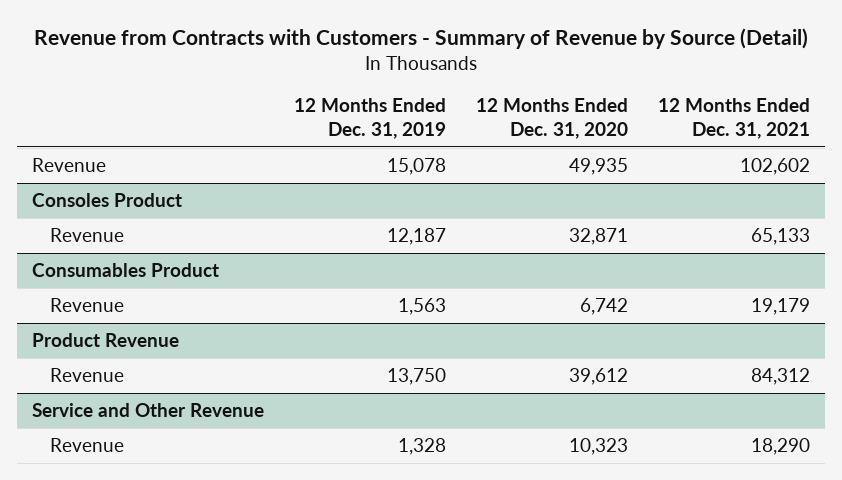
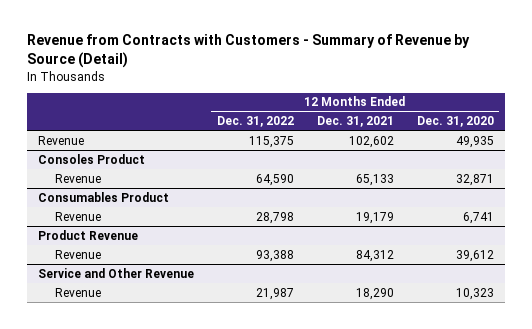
[294,98,447,139] 12 Months Ended Dec. 31, 2019 -> none
none -> [216,116,294,128] Dec. 31, 2022
[580,298,629,316] 6,742 -> [462,211,494,224] 6,741

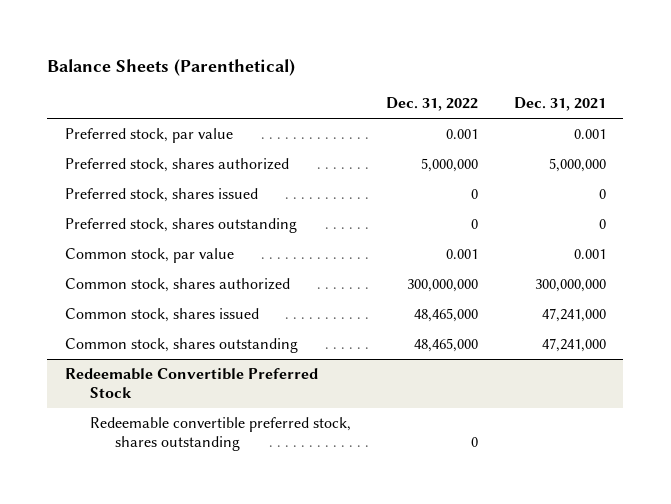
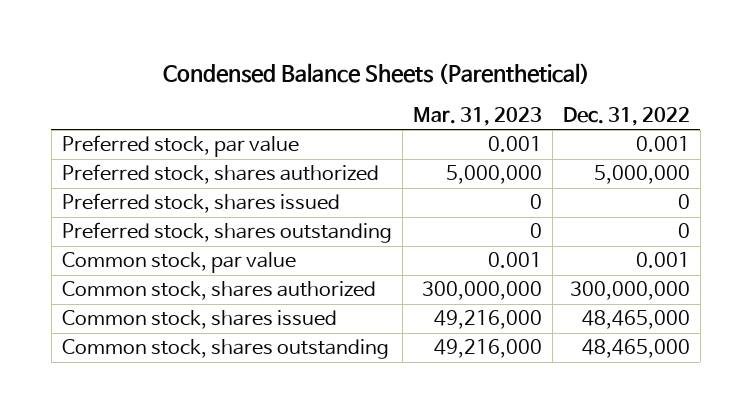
[47,58,296,76] Balance Sheets (Parenthetical) -> [162,63,590,85] Condensed Balance Sheets (Parenthetical)
[513,97,606,112] Dec. 31, 2021 -> none
none -> [412,106,542,126] Mar. 31, 2023
[65,368,319,399] Redeemable Convertible Preferred Stock -> none
[89,417,351,452] Redeemable convertible preferred stock, shares outstanding -> none

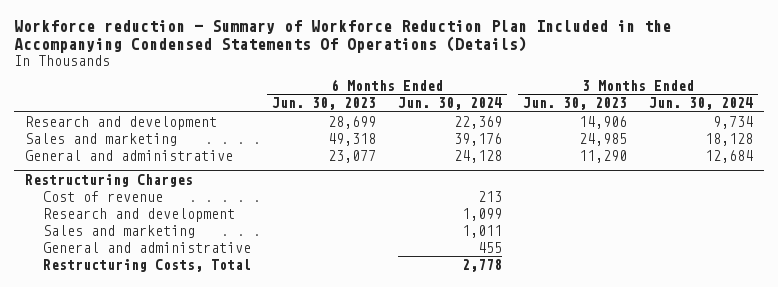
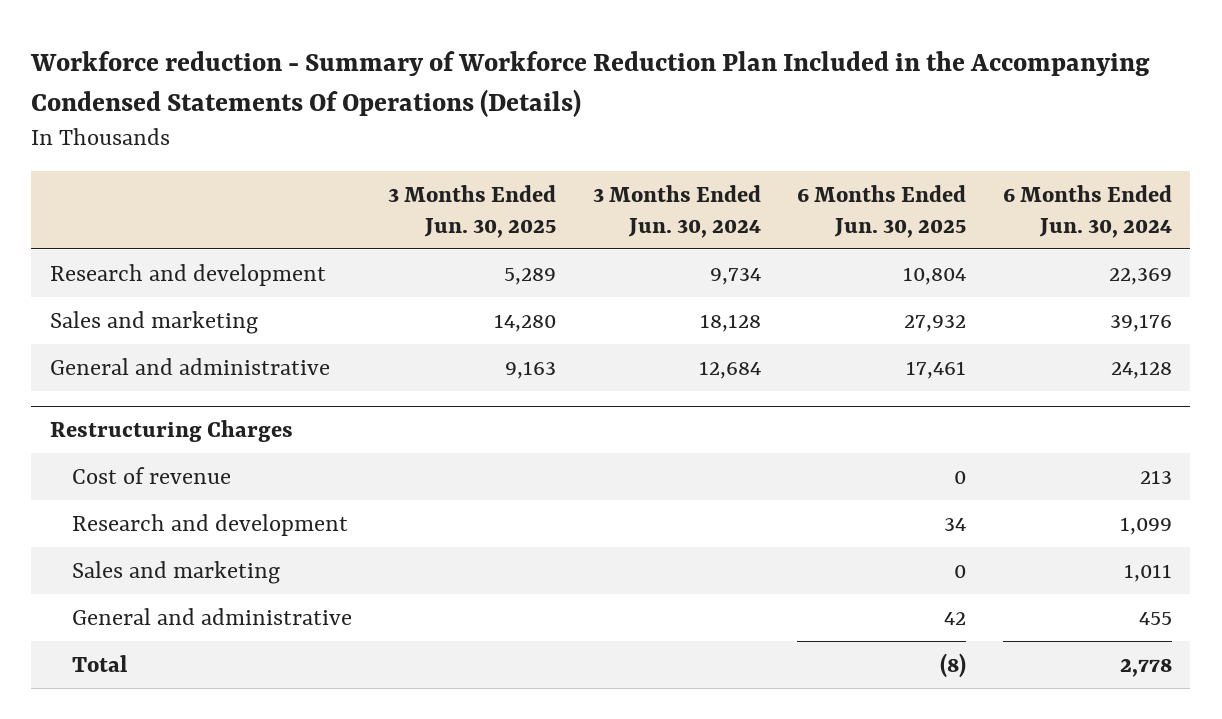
[272,97,377,111] Jun. 30, 2023 -> none
[523,97,628,111] Jun. 30, 2023 -> none
none -> [388,184,557,238] 3 Months Ended Jun. 30, 2025
none -> [797,184,967,238] 6 Months Ended Jun. 30, 2025
[42,258,251,272] Restructuring Costs, Total -> [71,654,127,672] Total

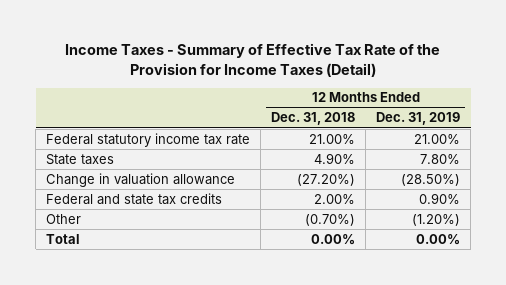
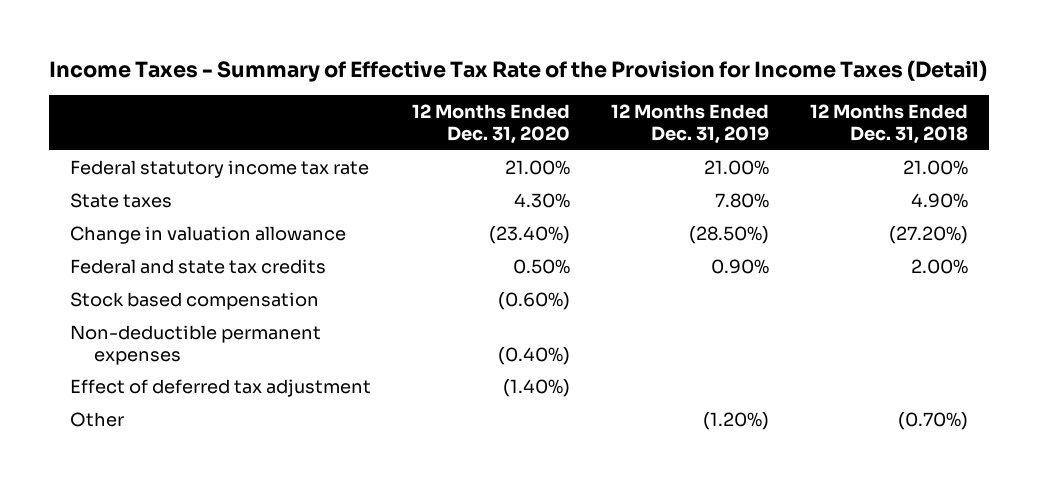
none -> [411,104,570,144] 12 Months Ended Dec. 31, 2020
none -> [69,291,319,310] Stock based compensation
none -> [69,324,321,365] Non-deductible permanent expenses
none -> [69,378,371,397] Effect of deferred tax adjustment
[46,233,81,244] Total -> none

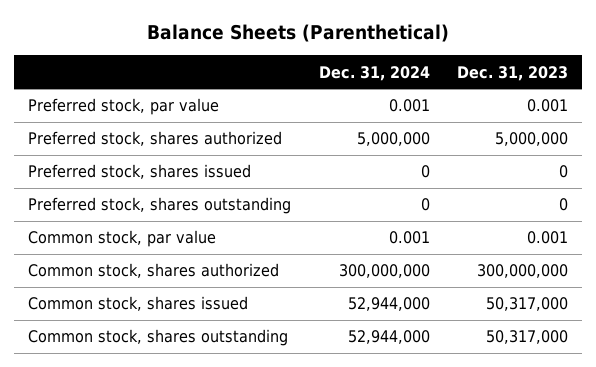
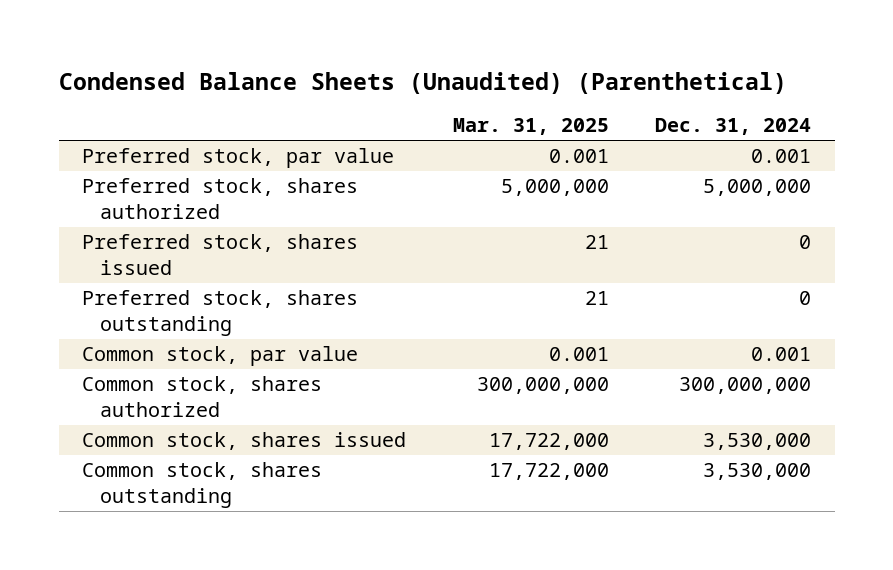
[147,24,450,43] Balance Sheets (Parenthetical) -> [58,71,787,94] Condensed Balance Sheets (Unaudited) (Parenthetical)
[457,65,569,81] Dec. 31, 2023 -> none
none -> [452,118,609,136] Mar. 31, 2025
[347,297,430,312] 52,944,000 -> [703,433,812,451] 3,530,000
[347,330,430,345] 52,944,000 -> [703,463,812,481] 3,530,000

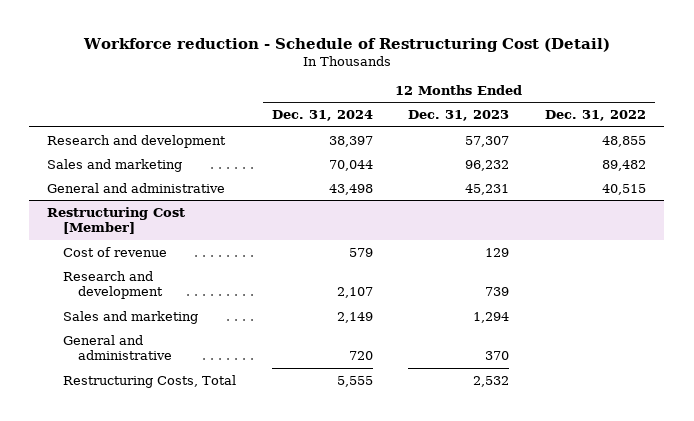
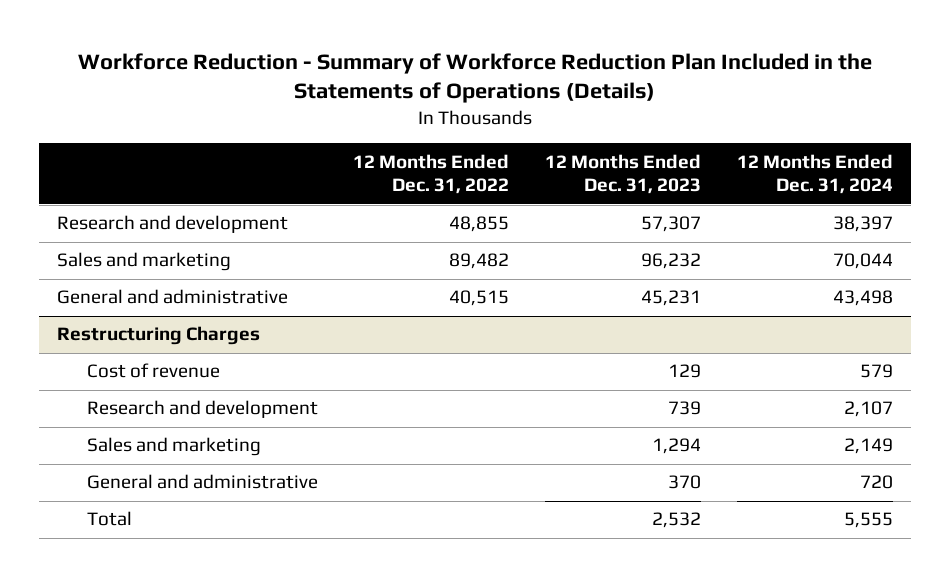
[82,37,610,52] Workforce reduction - Schedule of Restructuring Cost (Detail) -> [77,52,872,104] Workforce Reduction - Summary of Workforce Reduction Plan Included in the Statements of Operations (Details)
[47,206,186,235] Restructuring Cost [Member] -> [56,326,260,346] Restructuring Charges
[62,374,236,388] Restructuring Costs, Total -> [86,511,132,527] Total

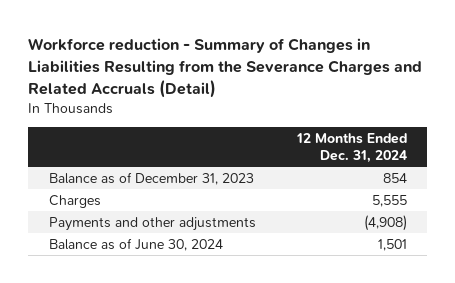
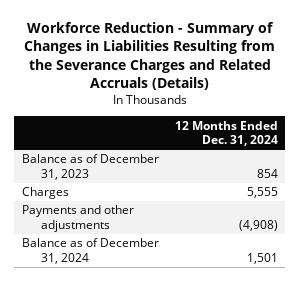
[28,38,423,98] Workforce reduction - Summary of Changes in Liabilities Resulting from the Severance Charges and Related Accruals (Detail) -> [23,21,275,91] Workforce Reduction - Summary of Changes in Liabilities Resulting from the Severance Charges and Related Accruals (Details)
[48,237,223,251] Balance as of June 30, 2024 -> [22,238,160,264] Balance as of December 31, 2024

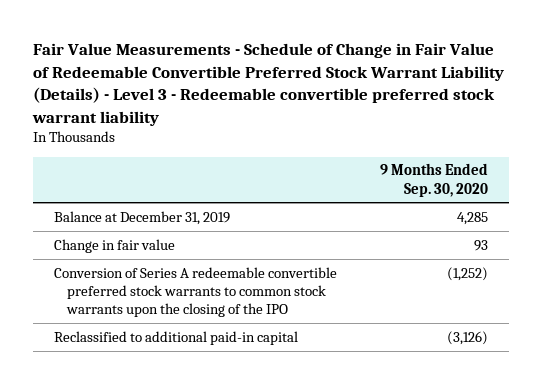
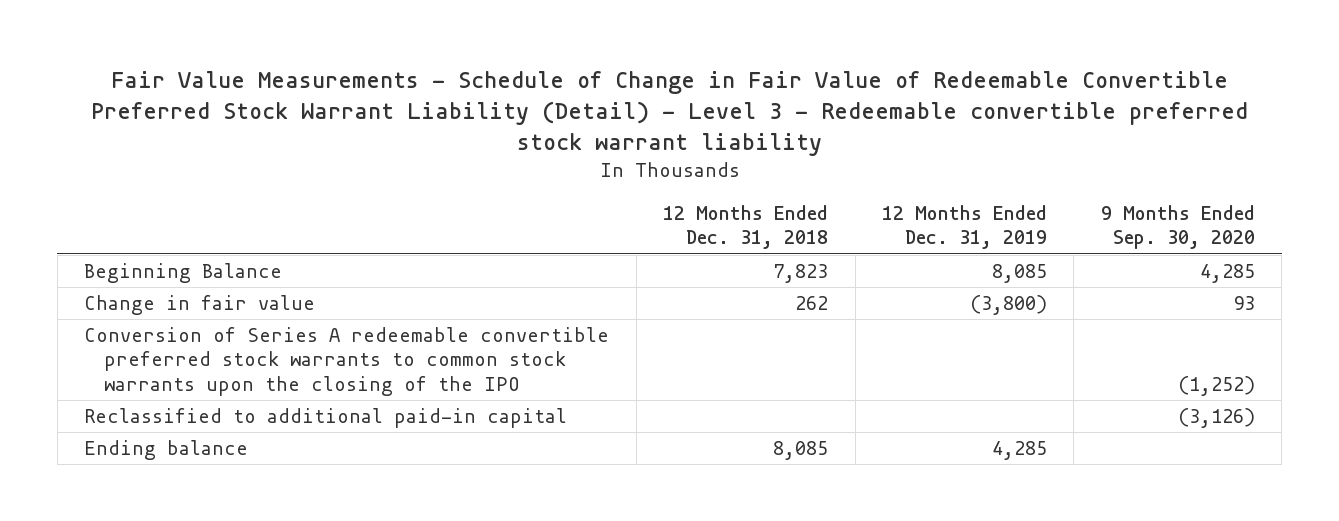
[31,43,504,126] Fair Value Measurements - Schedule of Change in Fair Value of Redeemable Convertible Preferred Stock Warrant Liability (Details) - Level 3 - Redeemable convertible preferred stock warrant liability -> [90,71,1248,157] Fair Value Measurements - Schedule of Change in Fair Value of Redeemable Convertible Preferred Stock Warrant Liability (Detail) - Level 3 - Redeemable convertible preferred stock warrant liability
none -> [663,205,829,250] 12 Months Ended Dec. 31, 2018
none -> [881,205,1047,250] 12 Months Ended Dec. 31, 2019
[54,210,231,225] Balance at December 31, 2019 -> [84,263,283,284] Beginning Balance
none -> [84,440,249,461] Ending balance

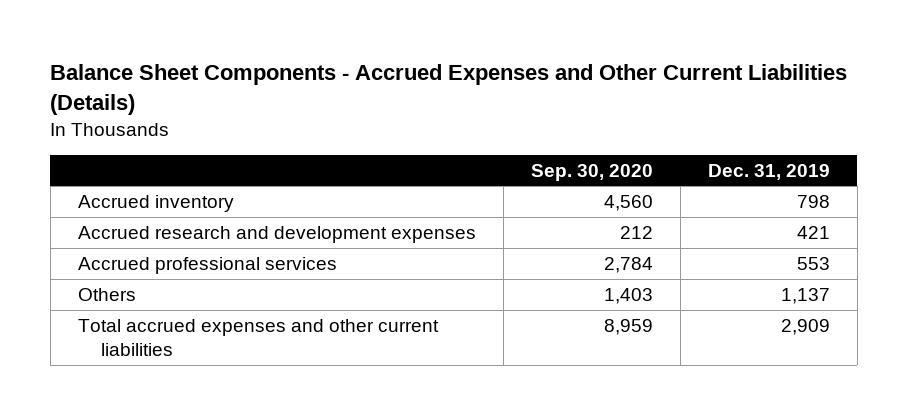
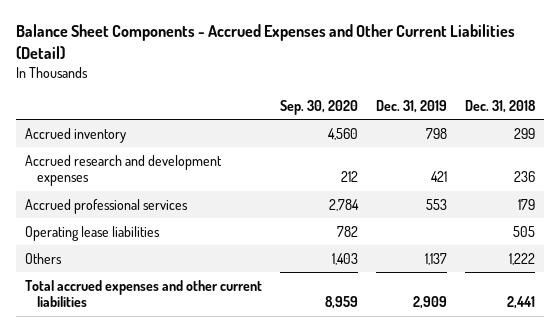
[50,64,848,115] Balance Sheet Components - Accrued Expenses and Other Current Liabilities (Details) -> [15,24,515,60] Balance Sheet Components - Accrued Expenses and Other Current Liabilities (Detail)
none -> [465,99,537,113] Dec. 31, 2018
none -> [24,225,160,241] Operating lease liabilities

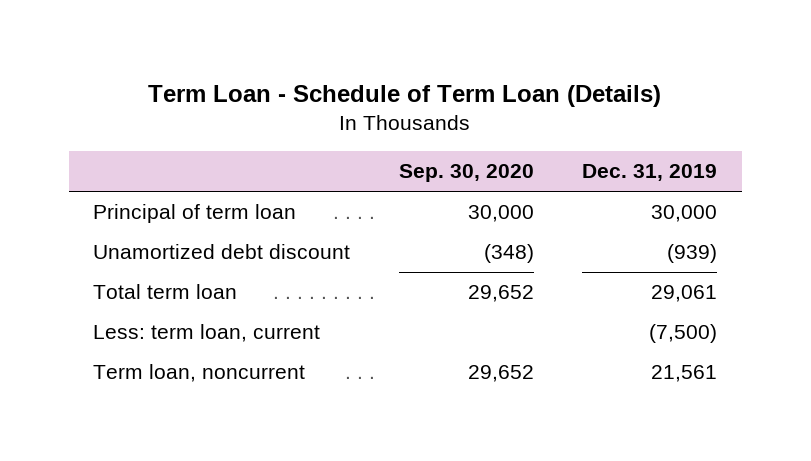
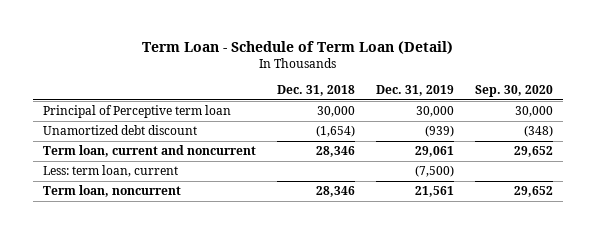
[148,84,662,107] Term Loan - Schedule of Term Loan (Details) -> [141,40,453,54] Term Loan - Schedule of Term Loan (Detail)
none -> [277,85,356,97] Dec. 31, 2018
[93,204,297,224] Principal of term loan -> [43,105,232,119] Principal of Perceptive term loan
[93,284,238,300] Total term loan -> [43,145,257,158] Term loan, current and noncurrent

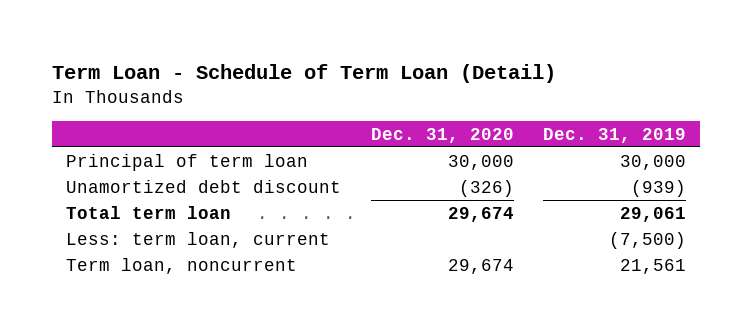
[277,85,356,97] Dec. 31, 2018 -> none
[474,85,553,98] Sep. 30, 2020 -> none
none -> [370,127,514,143] Dec. 31, 2020
[43,105,232,119] Principal of Perceptive term loan -> [66,153,309,171] Principal of term loan
[43,145,257,158] Term loan, current and noncurrent -> [66,205,232,219] Total term loan

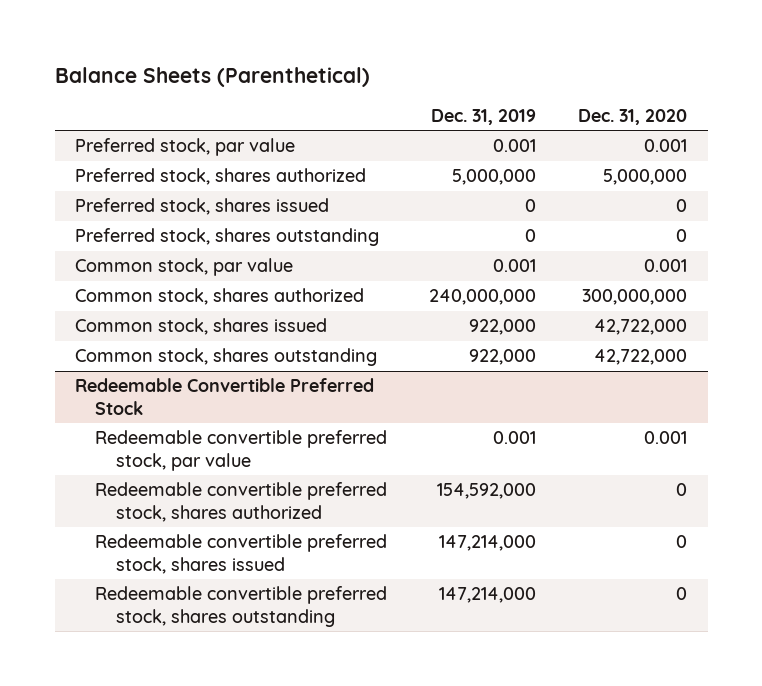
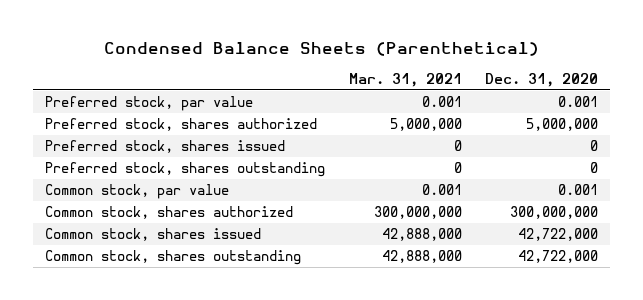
[54,66,370,87] Balance Sheets (Parenthetical) -> [103,42,539,57] Condensed Balance Sheets (Parenthetical)
[431,108,537,125] Dec. 31, 2019 -> none
none -> [348,72,462,87] Mar. 31, 2021
[75,378,375,415] Redeemable Convertible Preferred Stock -> none
[95,430,388,471] Redeemable convertible preferred stock, par value -> none
[95,482,388,522] Redeemable convertible preferred stock, shares authorized -> none
[95,534,388,574] Redeemable convertible preferred stock, shares issued -> none
[95,586,388,627] Redeemable convertible preferred stock, shares outstanding -> none

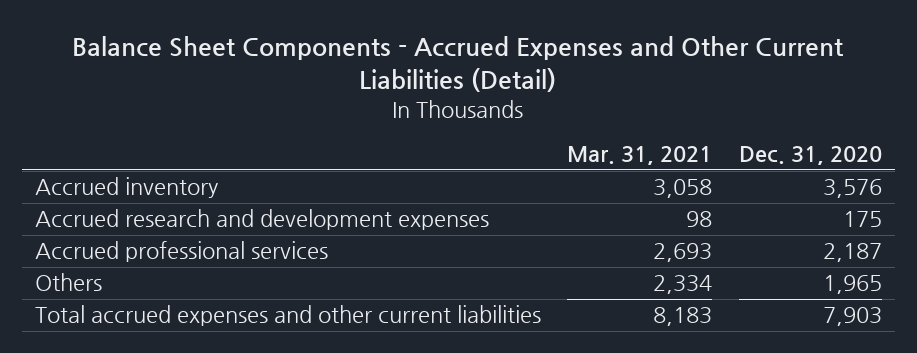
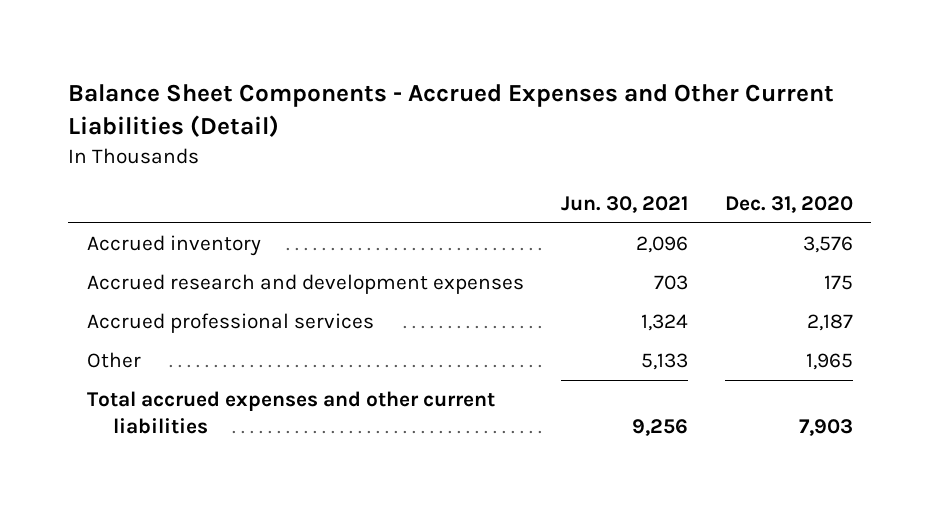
[567,146,713,166] Mar. 31, 2021 -> none
none -> [560,196,688,214] Jun. 30, 2021
[35,273,103,292] Others -> [86,352,141,369] Other

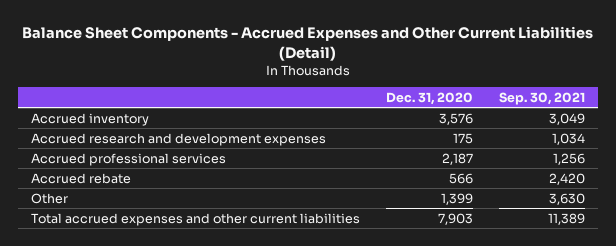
[560,196,688,214] Jun. 30, 2021 -> none
none -> [498,91,585,105] Sep. 30, 2021
none -> [31,172,132,184] Accrued rebate
[805,353,853,371] 1,965 -> [440,192,473,205] 1,399

